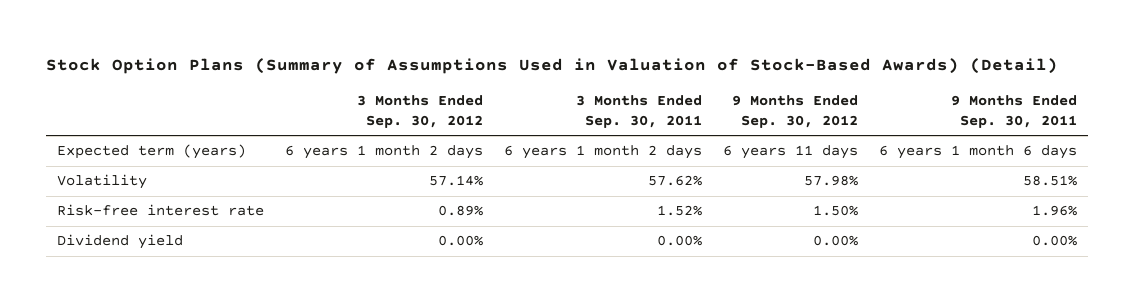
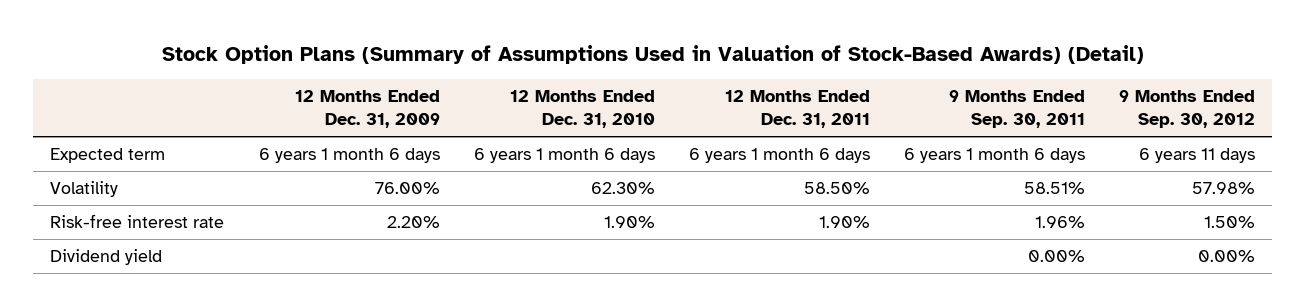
[356,95,483,128] 3 Months Ended Sep. 30, 2012 -> none
[575,95,702,128] 3 Months Ended Sep. 30, 2011 -> none
none -> [294,90,440,129] 12 Months Ended Dec. 31, 2009
none -> [509,90,655,129] 12 Months Ended Dec. 31, 2010
none -> [724,90,870,129] 12 Months Ended Dec. 31, 2011
[56,144,246,160] Expected term (years) -> [50,148,166,164] Expected term

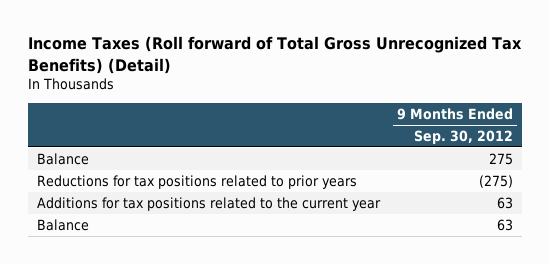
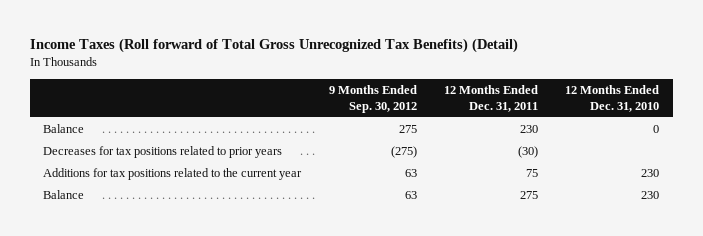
none -> [444,84,539,113] 12 Months Ended Dec. 31, 2011
none -> [565,84,660,113] 12 Months Ended Dec. 31, 2010
[36,174,357,189] Reductions for tax positions related to prior years -> [43,145,283,158] Decreases for tax positions related to prior years

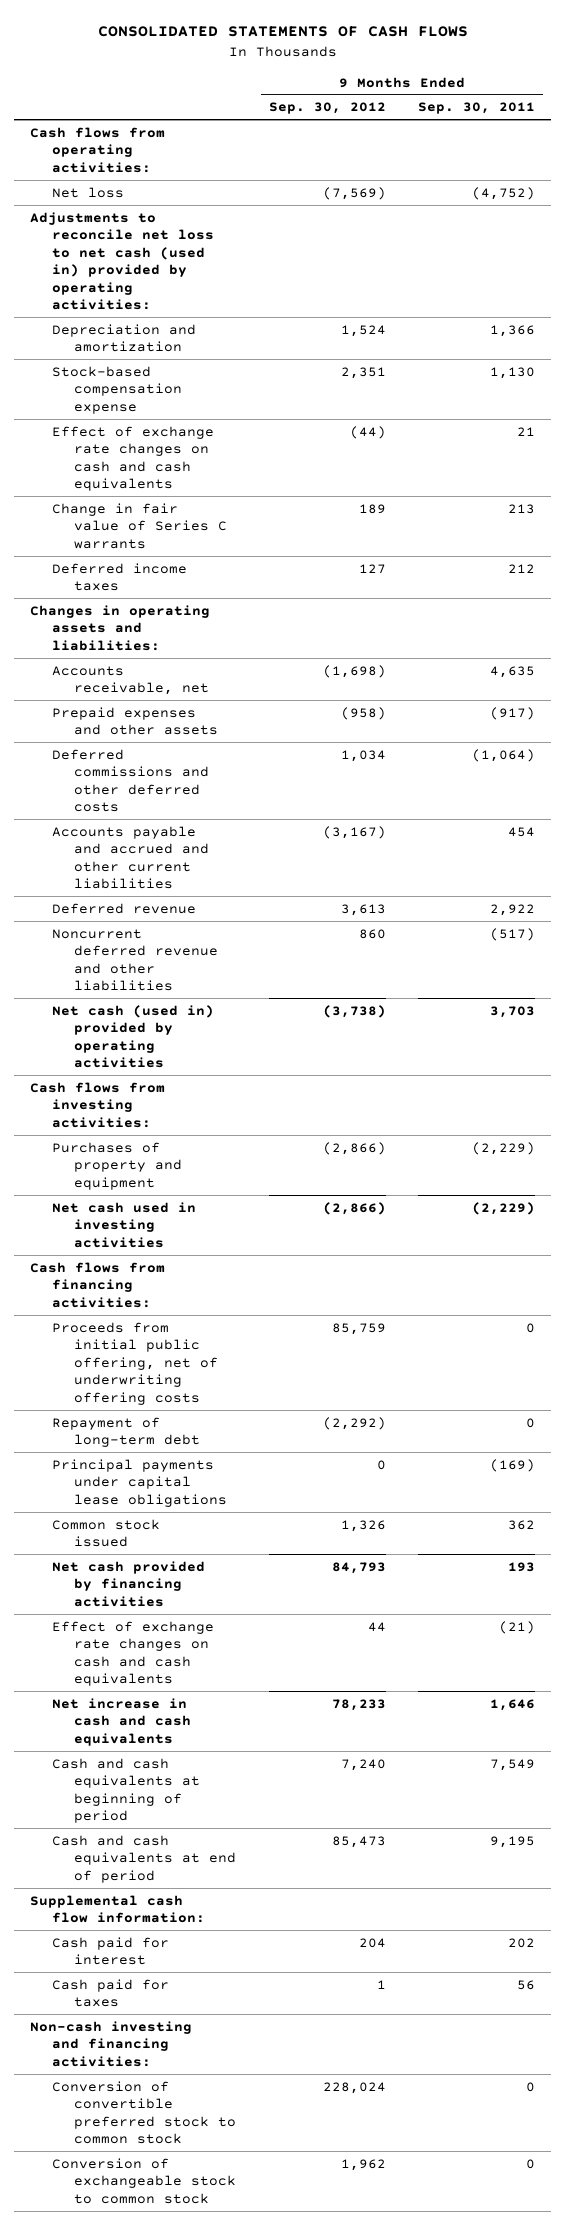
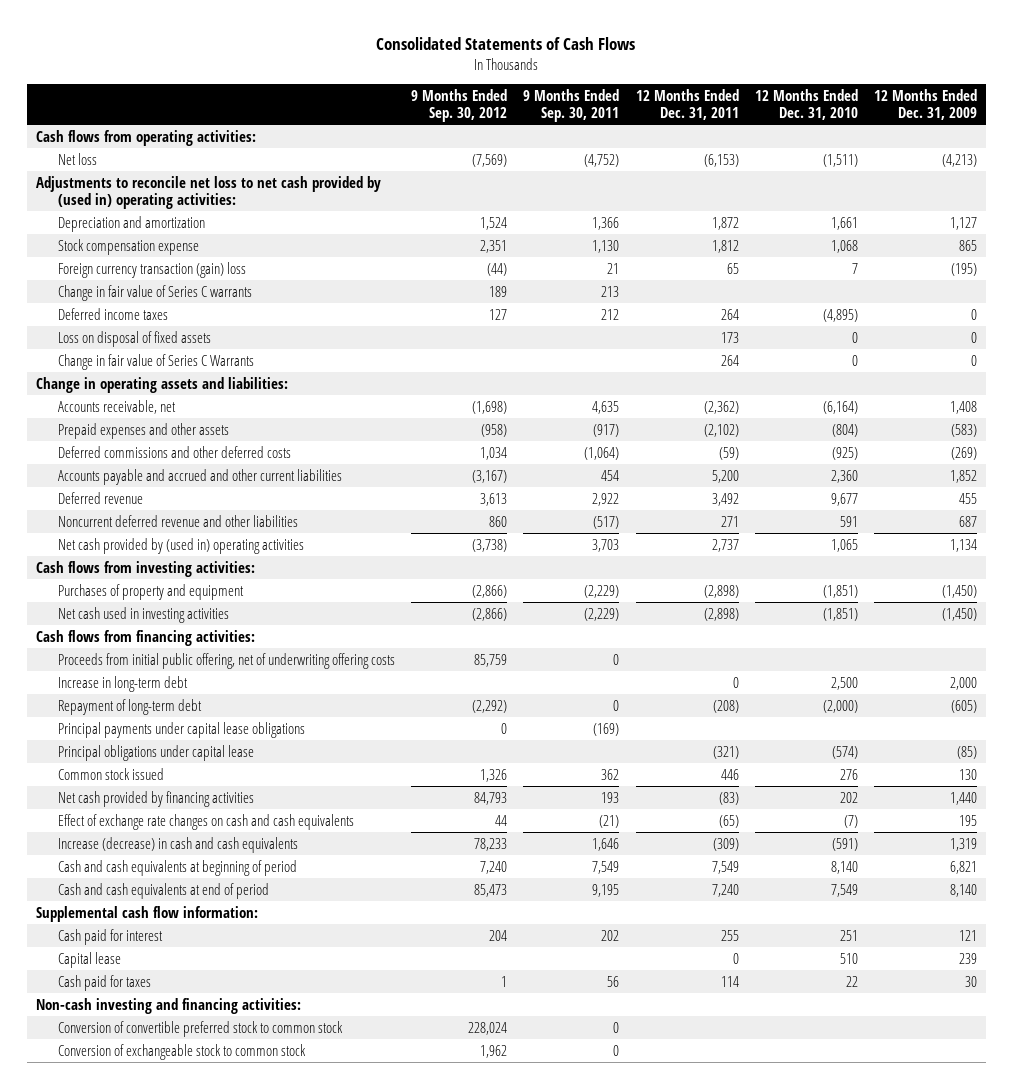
[97,26,468,38] CONSOLIDATED STATEMENTS OF CASH FLOWS -> [376,36,636,50] Consolidated Statements of Cash Flows
none -> [635,88,739,120] 12 Months Ended Dec. 31, 2011
none -> [754,88,858,120] 12 Months Ended Dec. 31, 2010
none -> [874,88,978,120] 12 Months Ended Dec. 31, 2009
[30,211,215,311] Adjustments to reconcile net loss to net cash (used in) provided by operating activities: -> [35,175,381,209] Adjustments to reconcile net loss to net cash provided by (used in) operating activities:
[52,365,183,414] Stock-based compensation expense -> [57,238,199,255] Stock compensation expense
[52,425,215,492] Effect of exchange rate changes on cash and cash equivalents -> [57,261,246,278] Foreign currency transaction (gain) loss
none -> [57,330,211,347] Loss on disposal of fixed assets
none -> [57,353,254,370] Change in fair value of Series C Warrants
[30,604,211,651] Changes in operating assets and liabilities: -> [35,376,288,393] Change in operating assets and liabilities:
[52,1004,215,1069] Net cash (used in) provided by operating activities -> [57,537,304,554] Net cash provided by (used in) operating activities
none -> [57,675,188,692] Increase in long-term debt
none -> [57,744,254,761] Principal obligations under capital lease
[52,1697,192,1746] Net increase in cash and cash equivalents -> [57,836,298,853] Increase (decrease) in cash and cash equivalents
none -> [57,951,121,968] Capital lease

